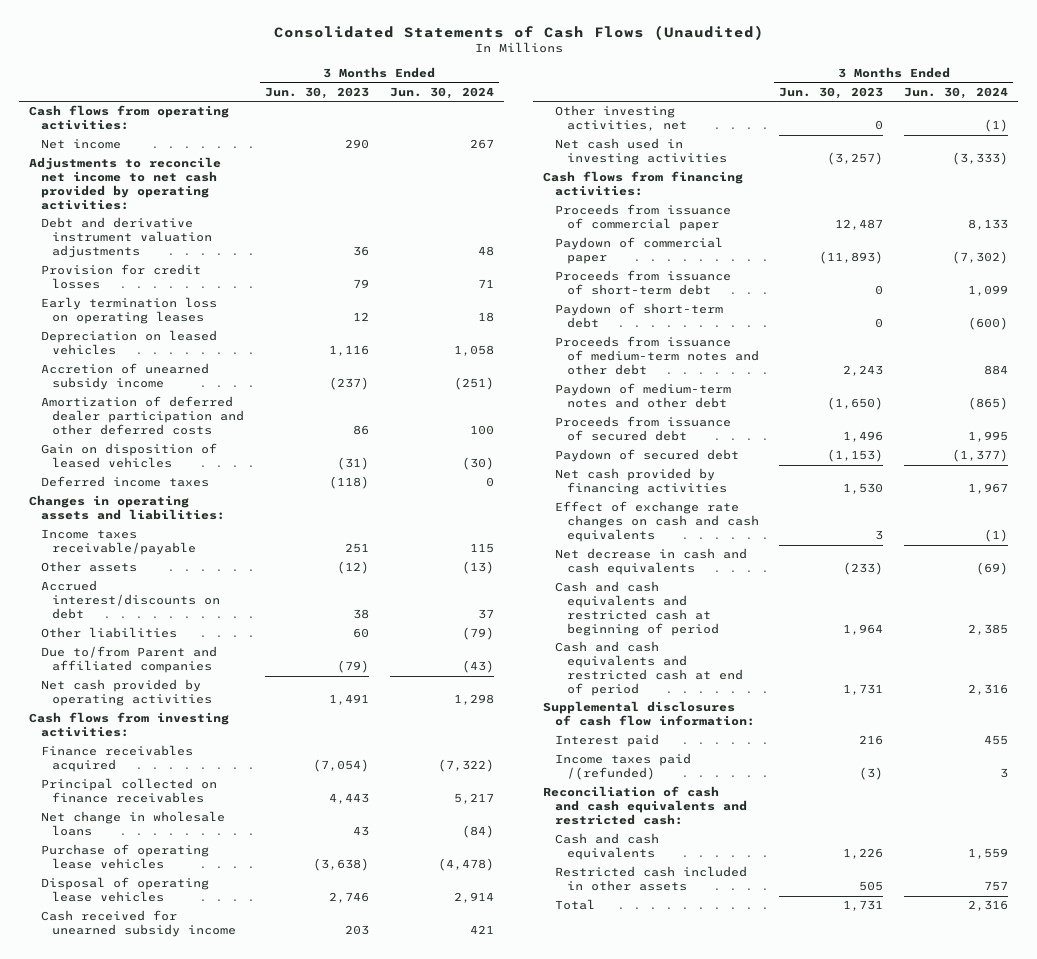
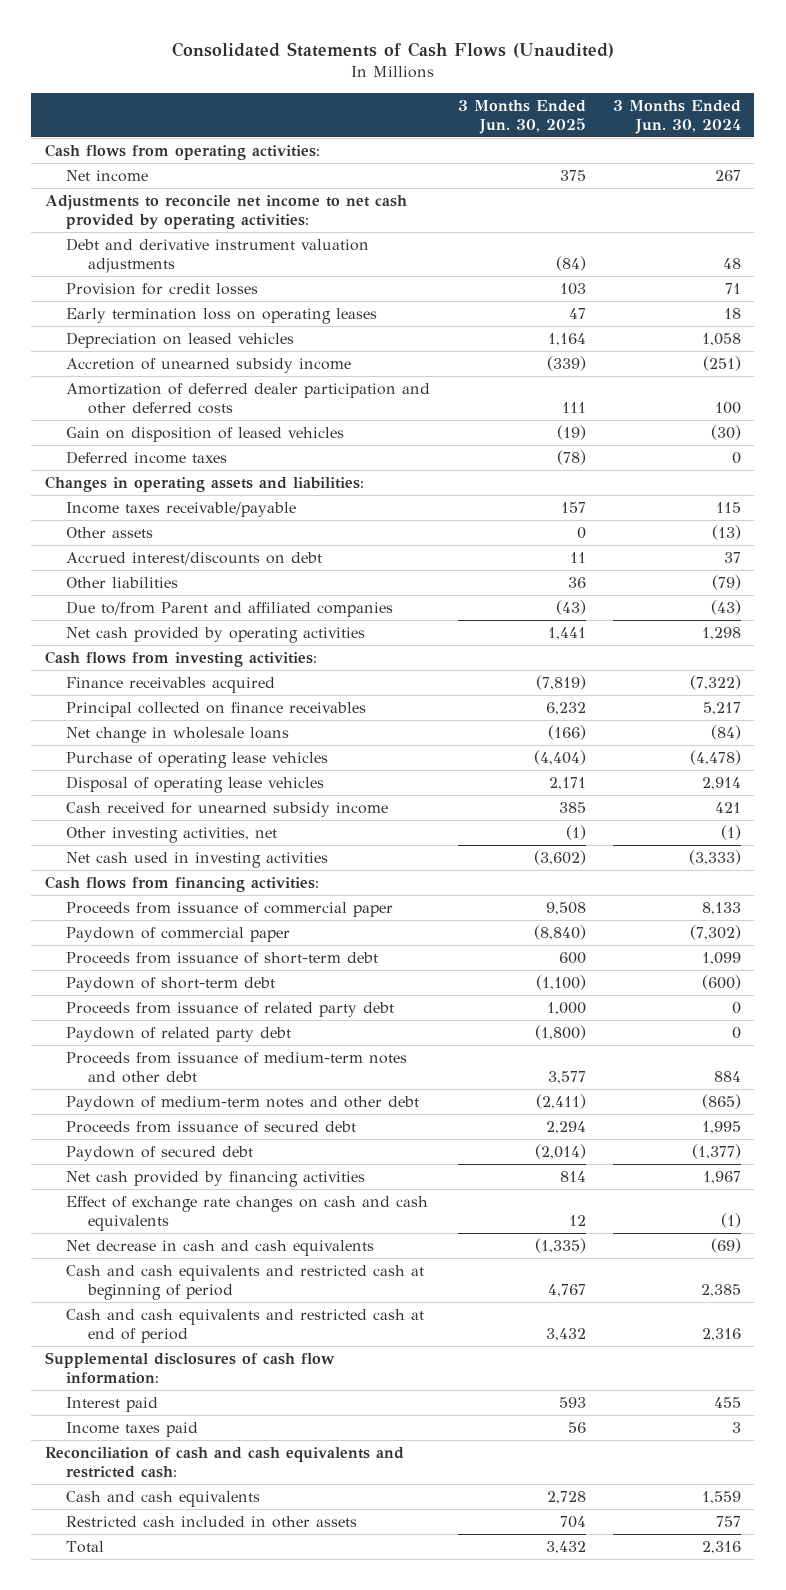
[265,87,370,100] Jun. 30, 2023 -> none
none -> [457,99,586,134] 3 Months Ended Jun. 30, 2025
none -> [66,1001,395,1017] Proceeds from issuance of related party debt
none -> [66,1026,292,1042] Paydown of related party debt
[554,753,691,781] Income taxes paid /(refunded) -> [66,1421,199,1437] Income taxes paid

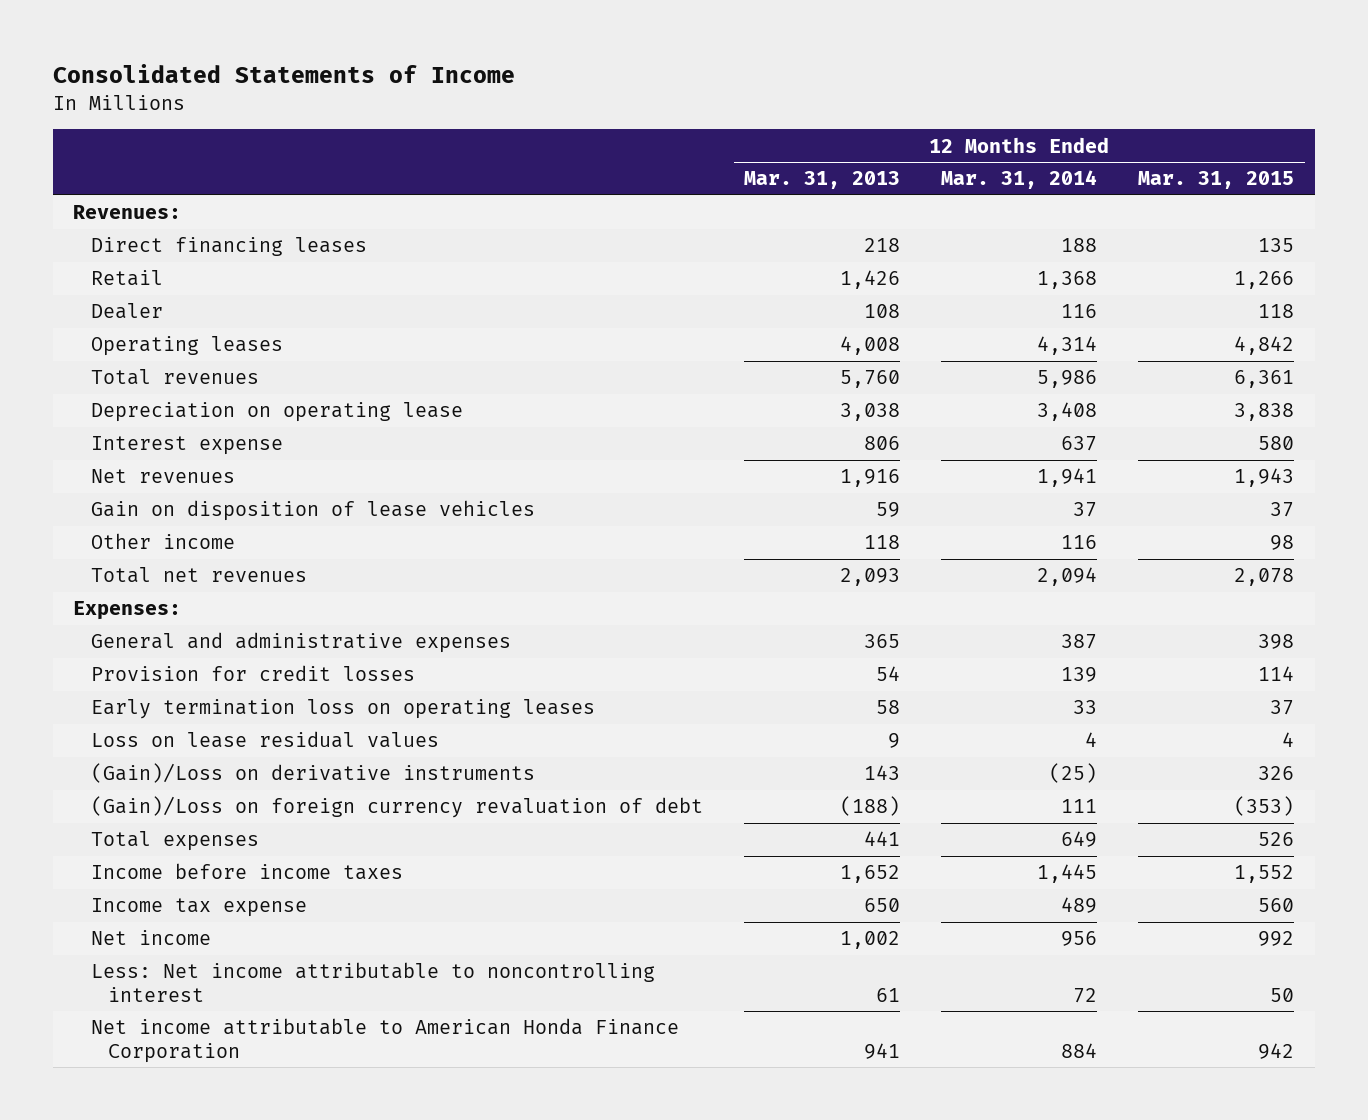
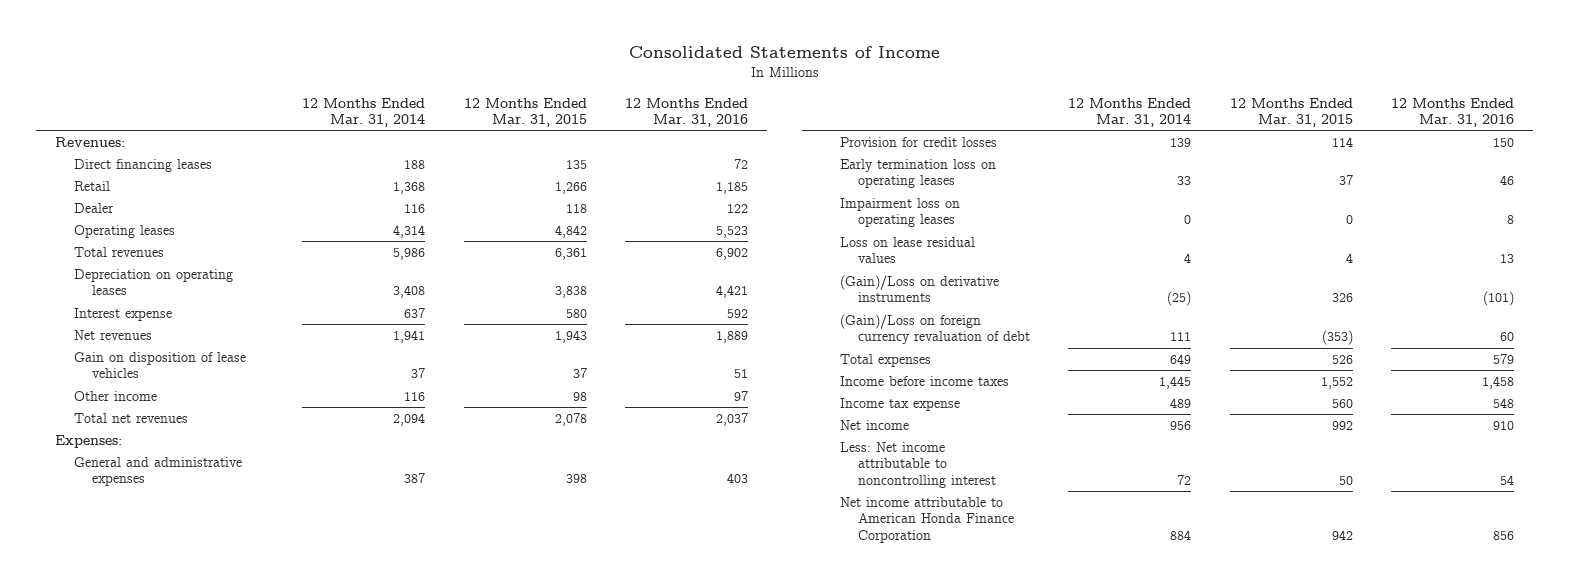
[744,171,901,190] Mar. 31, 2013 -> none
none -> [624,97,748,128] 12 Months Ended Mar. 31, 2016
[90,402,463,423] Depreciation on operating lease -> [73,268,233,296] Depreciation on operating leases
none -> [839,197,960,228] Impairment loss on operating leases

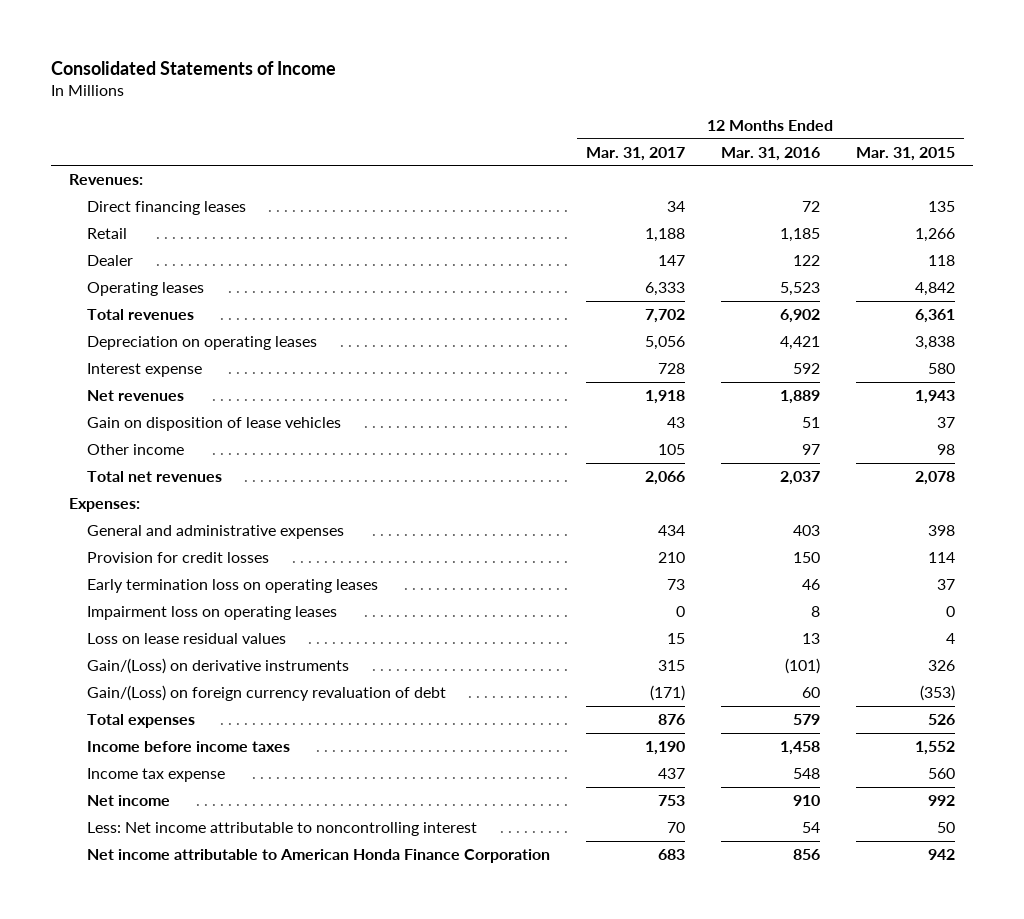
[302,97,426,128] 12 Months Ended Mar. 31, 2014 -> none
none -> [586,146,686,161] Mar. 31, 2017
[839,274,999,303] (Gain)/Loss on derivative instruments -> [87,657,350,674] Gain/(Loss) on derivative instruments
[839,313,1031,345] (Gain)/Loss on foreign currency revaluation of debt -> [87,684,447,701] Gain/(Loss) on foreign currency revaluation of debt

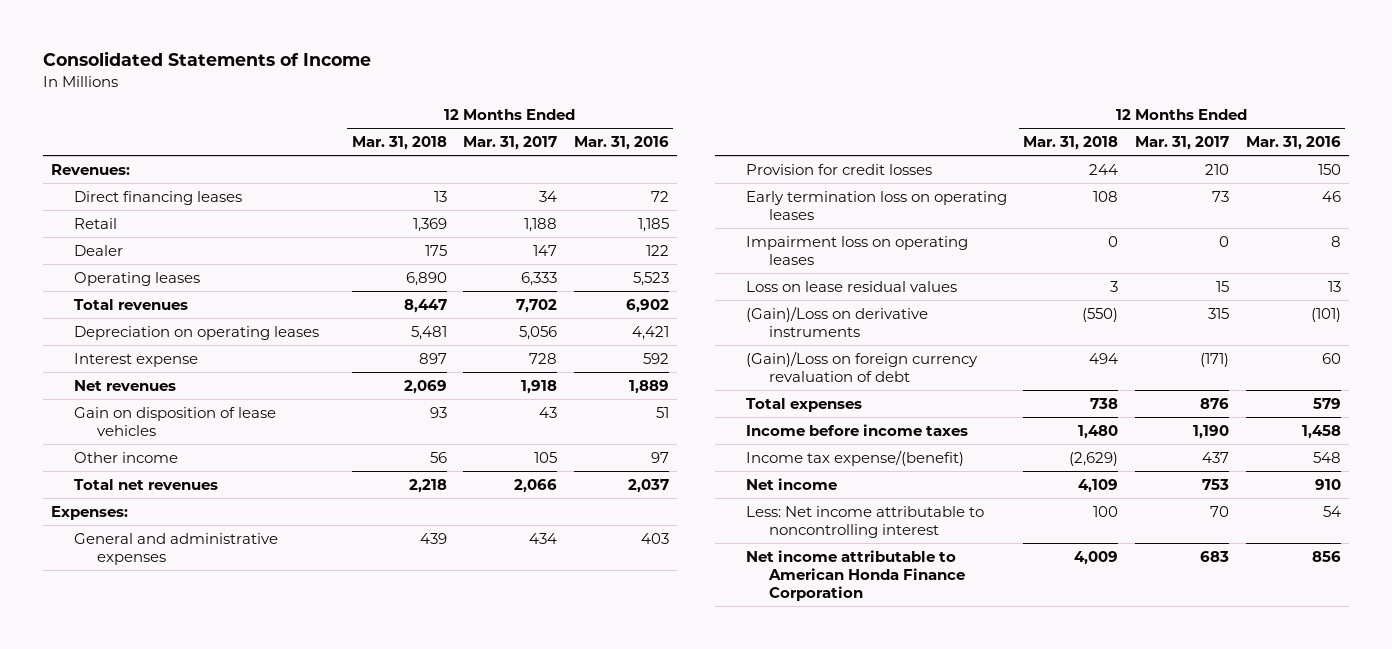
[855,146,955,161] Mar. 31, 2015 -> none
none -> [351,135,447,150] Mar. 31, 2018
[87,657,350,674] Gain/(Loss) on derivative instruments -> [745,305,928,337] (Gain)/Loss on derivative instruments
[87,684,447,701] Gain/(Loss) on foreign currency revaluation of debt -> [745,350,978,382] (Gain)/Loss on foreign currency revaluation of debt
[87,767,226,782] Income tax expense -> [745,449,964,466] Income tax expense/(benefit)

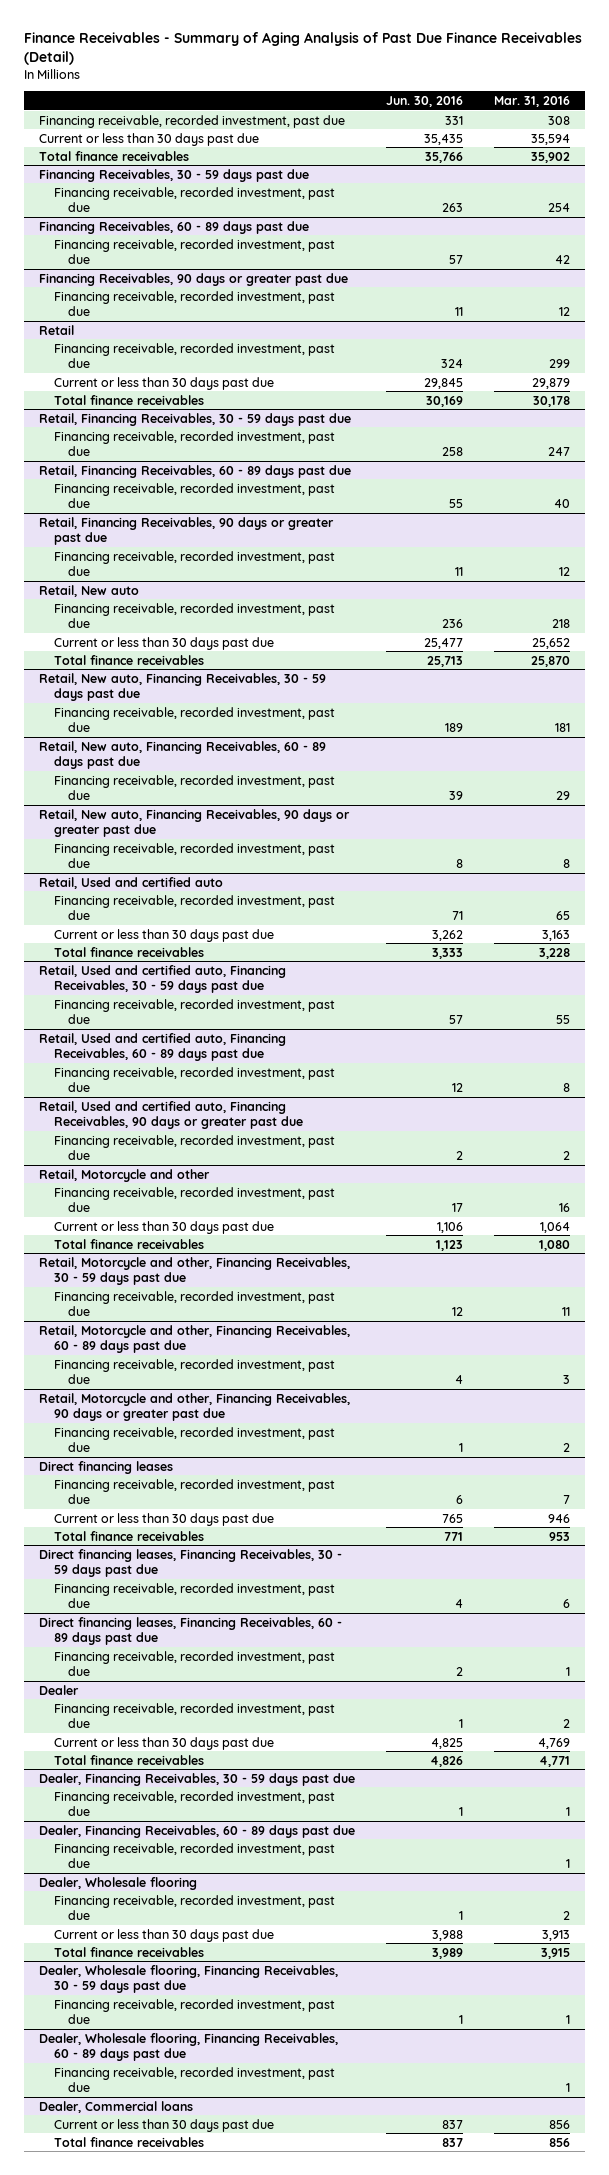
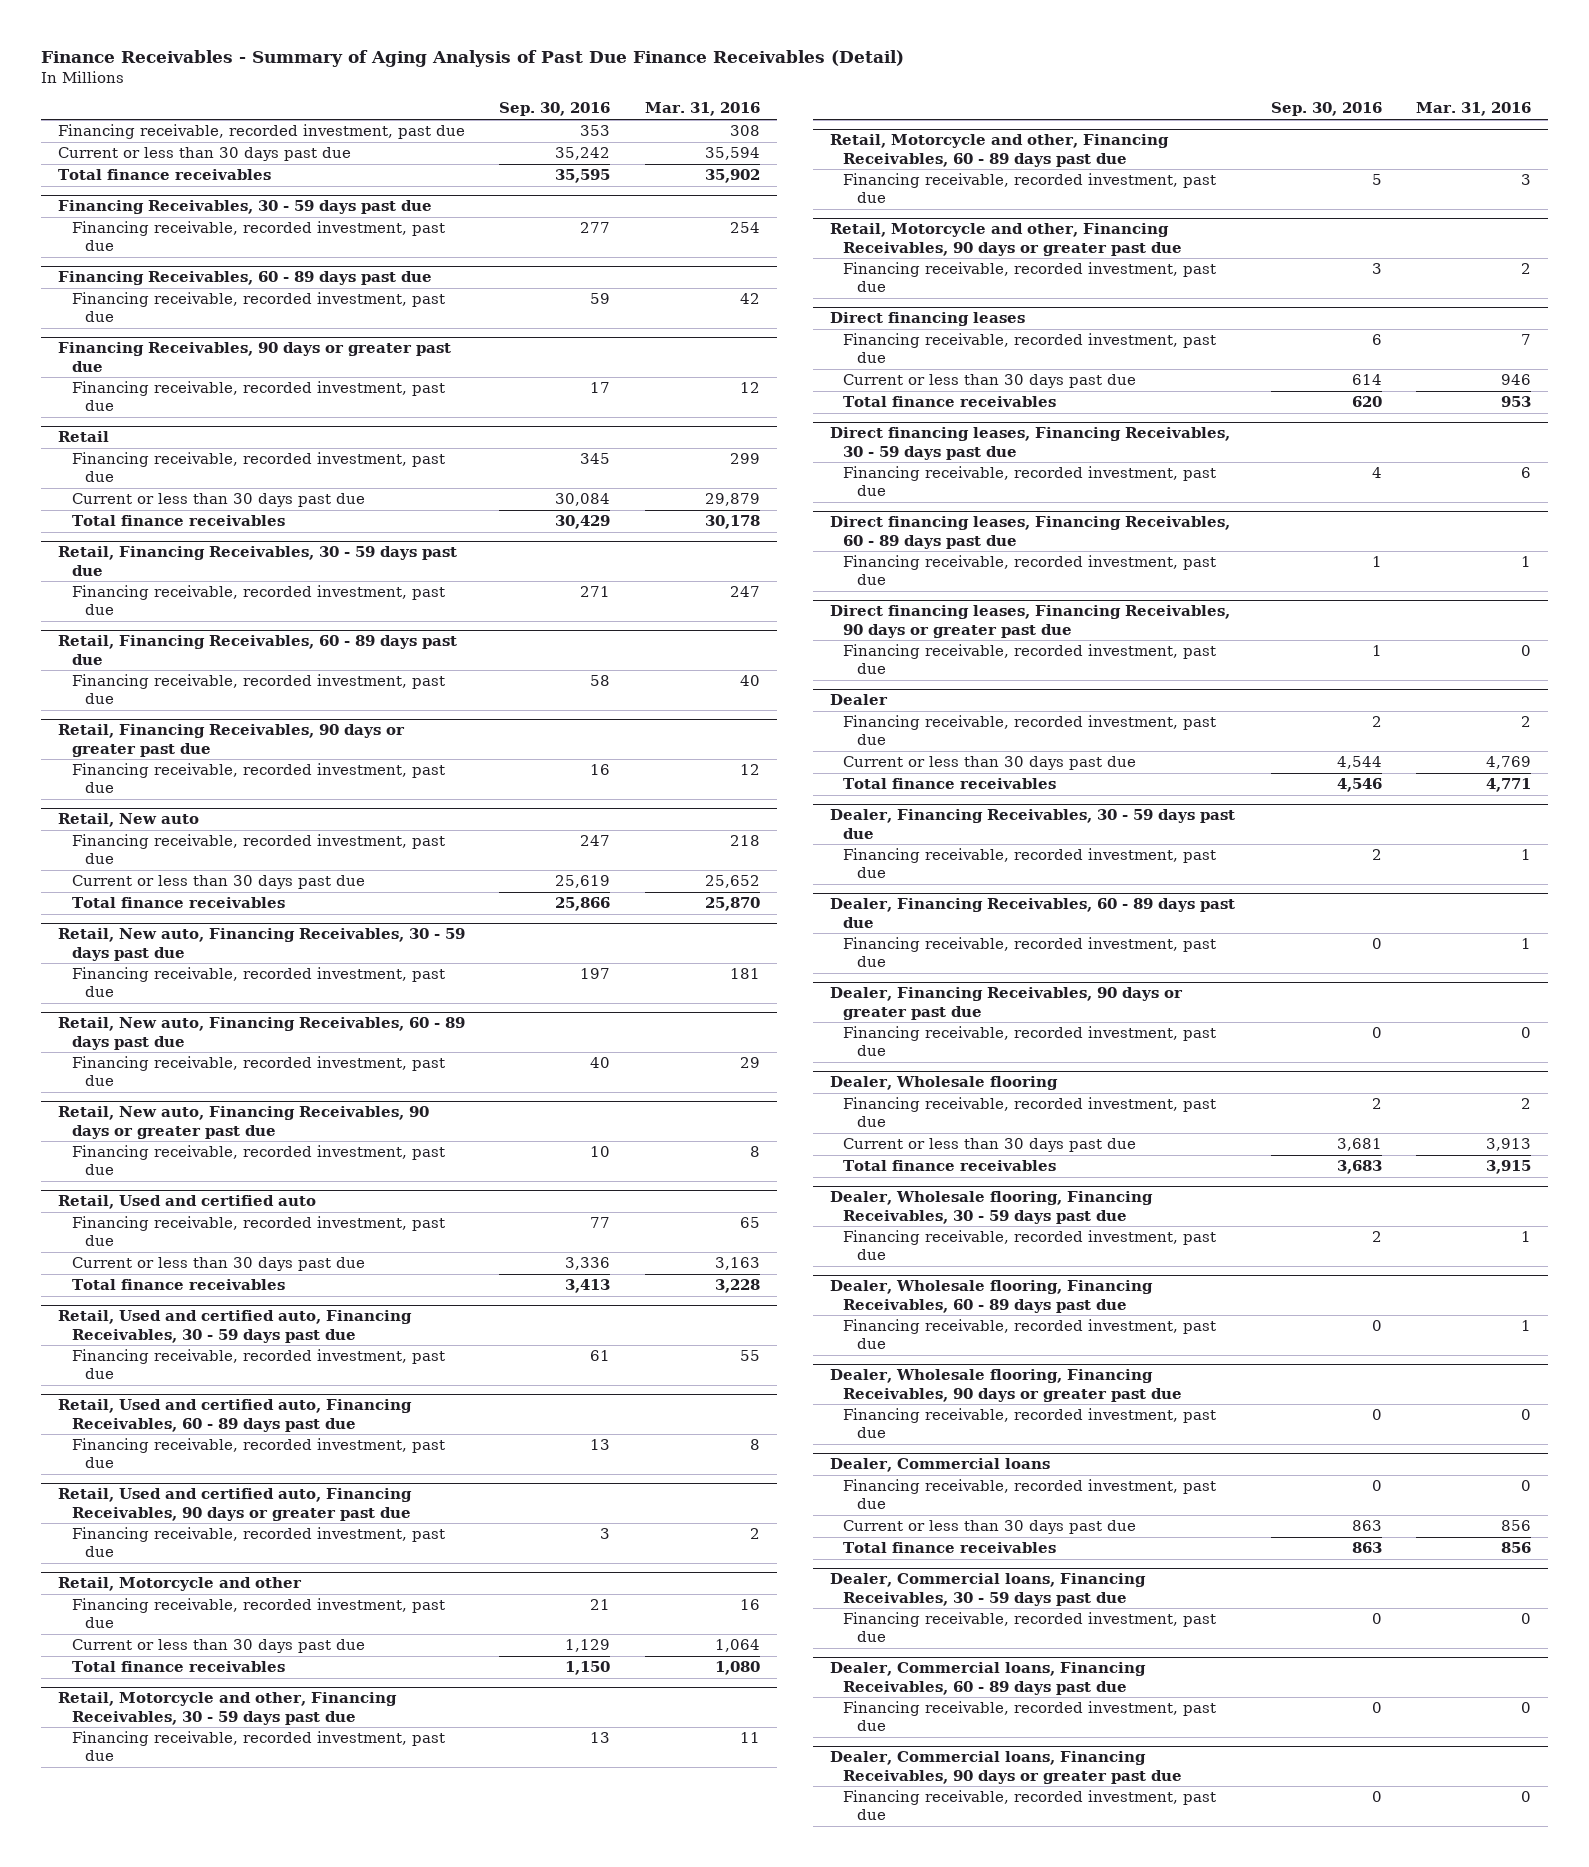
[385,95,463,107] Jun. 30, 2016 -> none
none -> [499,102,611,117] Sep. 30, 2016
none -> [829,605,1230,638] Direct financing leases, Financing Receivables, 90 days or greater past due
none -> [843,644,1217,675] Financing receivable, recorded investment, past due
none -> [829,987,1183,1020] Dealer, Financing Receivables, 90 days or greater past due
none -> [843,1026,1217,1057] Financing receivable, recorded investment, past due
none -> [829,1369,1183,1402] Dealer, Wholesale flooring, Financing Receivables, 90 days or greater past due
none -> [843,1408,1217,1439] Financing receivable, recorded investment, past due
none -> [843,1479,1217,1510] Financing receivable, recorded investment, past due
none -> [829,1573,1146,1606] Dealer, Commercial loans, Financing Receivables, 30 - 59 days past due
none -> [843,1612,1217,1643] Financing receivable, recorded investment, past due
none -> [829,1662,1146,1695] Dealer, Commercial loans, Financing Receivables, 60 - 89 days past due
none -> [843,1701,1217,1732] Financing receivable, recorded investment, past due
none -> [829,1751,1183,1784] Dealer, Commercial loans, Financing Receivables, 90 days or greater past due
none -> [843,1790,1217,1821] Financing receivable, recorded investment, past due

